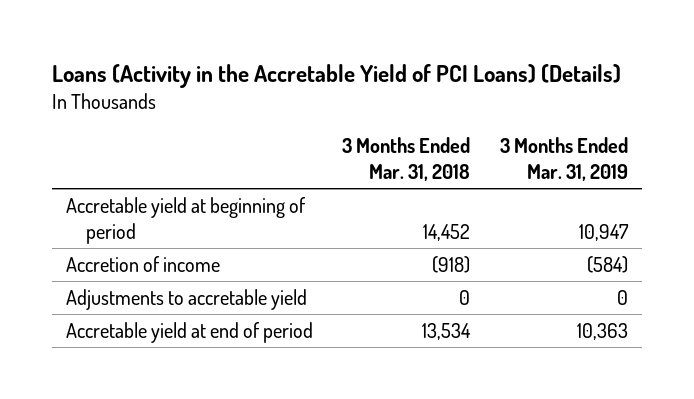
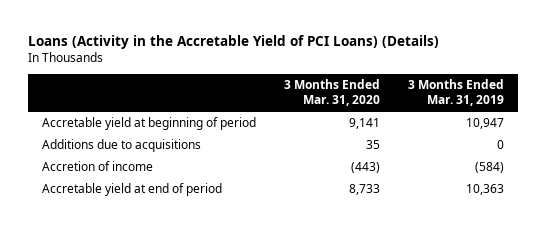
[342,137,471,181] 3 Months Ended Mar. 31, 2018 -> none
none -> [283,79,380,107] 3 Months Ended Mar. 31, 2020
none -> [41,139,201,153] Additions due to acquisitions
[66,289,308,311] Adjustments to accretable yield -> none

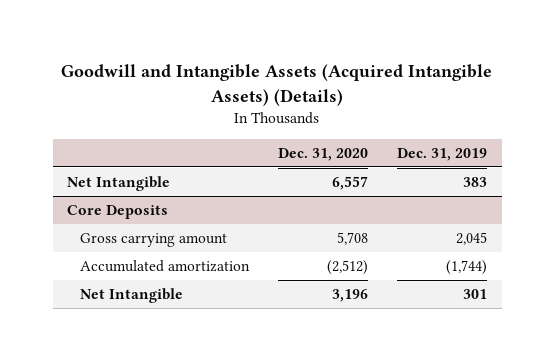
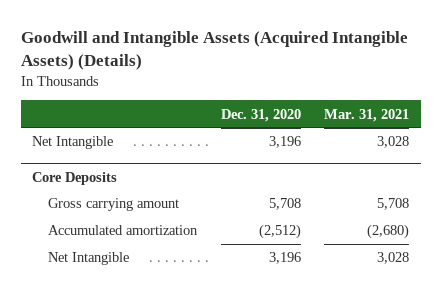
[397,147,488,161] Dec. 31, 2019 -> none
none -> [324,108,410,122] Mar. 31, 2021
[332,176,369,191] 6,557 -> [268,136,301,149] 3,196

